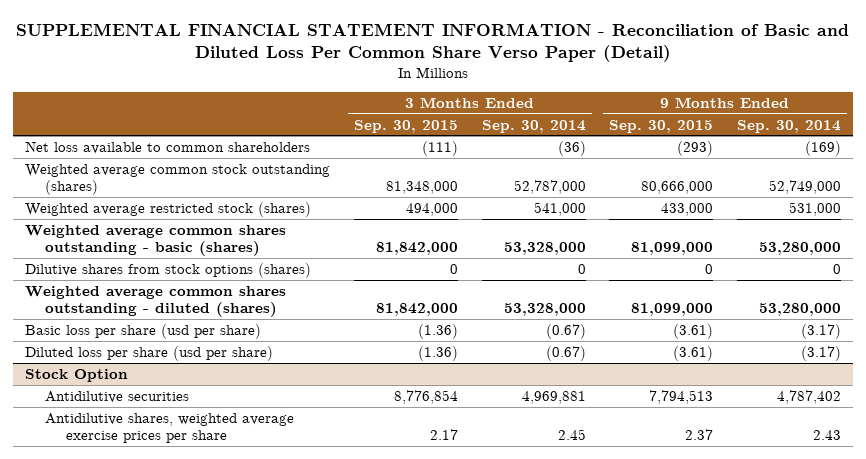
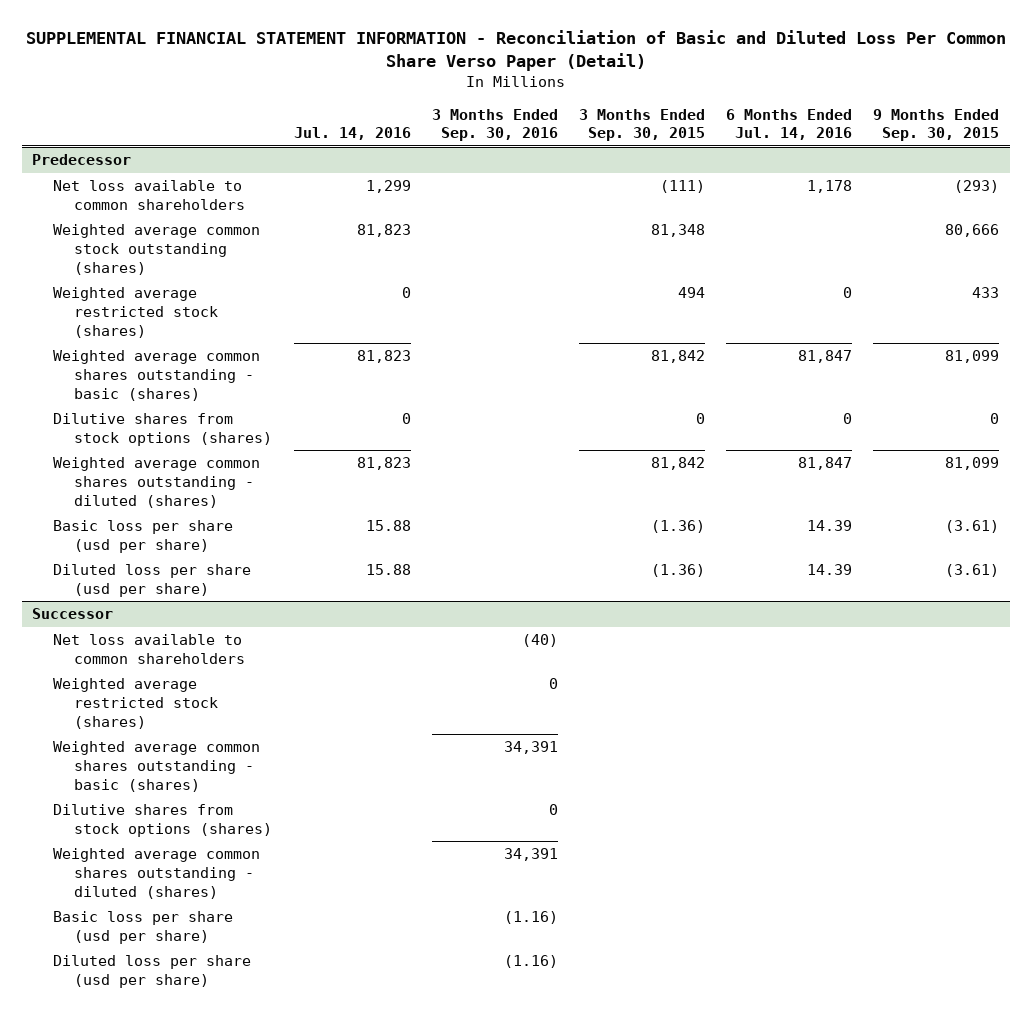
[481,119,586,133] Sep. 30, 2014 -> none
[737,119,842,133] Sep. 30, 2014 -> none
none -> [293,127,411,141] Jul. 14, 2016
none -> [431,108,558,142] 3 Months Ended Sep. 30, 2016
none -> [726,108,853,141] 6 Months Ended Jul. 14, 2016
none -> [32,154,132,166] Predecessor
[385,181,458,195] 81,348,000 -> [650,224,705,238] 81,348
[641,181,714,195] 80,666,000 -> [945,224,1000,238] 80,666
[405,202,458,216] 494,000 -> [677,287,705,299] 494
[661,202,714,216] 433,000 -> [972,287,1000,299] 433
[375,242,458,256] 81,842,000 -> [650,350,705,364] 81,842
[631,242,714,256] 81,099,000 -> [945,350,1000,364] 81,099
[375,303,458,317] 81,842,000 -> [650,457,705,471] 81,842
[631,303,714,317] 81,099,000 -> [945,457,1000,471] 81,099
[24,368,128,382] Stock Option -> none
[45,390,190,403] Antidilutive securities -> none
[45,412,295,444] Antidilutive shares, weighted average exercise prices per share -> none
none -> [32,608,114,620] Successor
none -> [53,634,246,664] Net loss available to common shareholders
none -> [53,678,219,729] Weighted average restricted stock (shares)
none -> [53,741,261,792] Weighted average common shares outstanding - basic (shares)
none -> [53,804,273,837] Dilutive shares from stock options (shares)
none -> [53,848,261,899] Weighted average common shares outstanding - diluted (shares)
none -> [53,911,234,944] Basic loss per share (usd per share)
none -> [53,955,252,988] Diluted loss per share (usd per share)

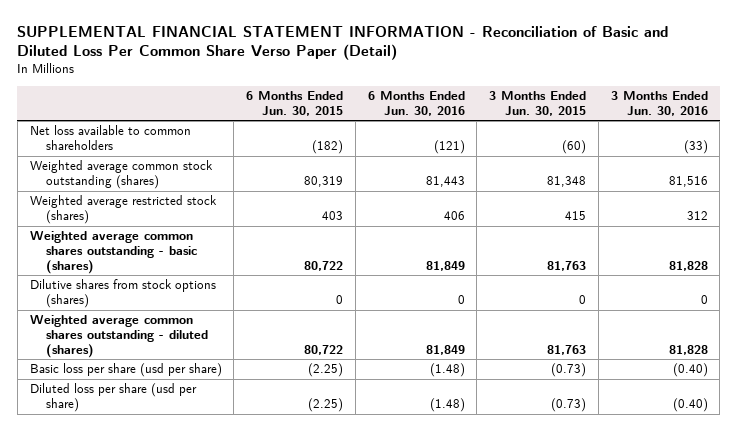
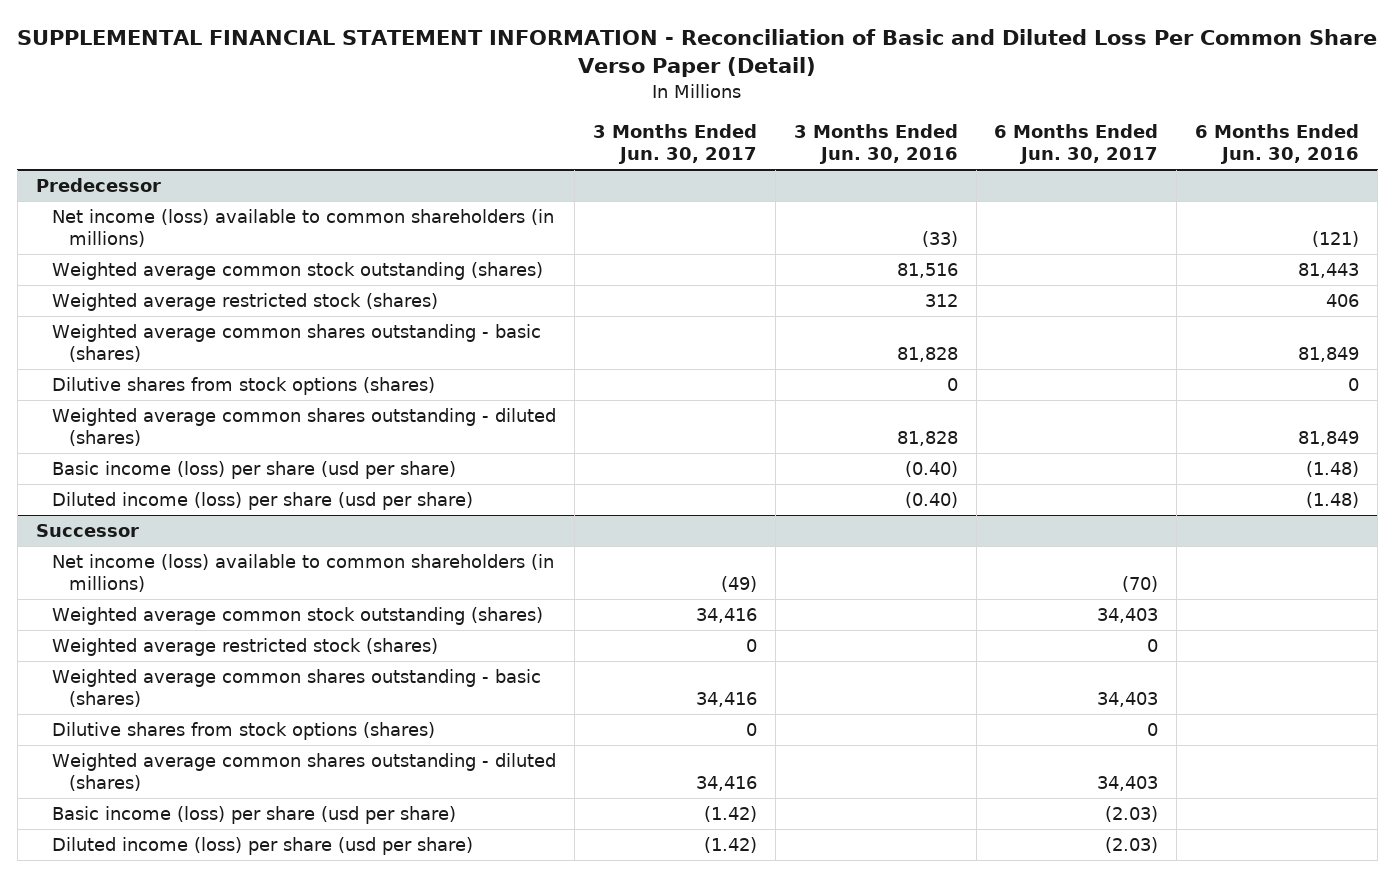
[246,91,344,116] 6 Months Ended Jun. 30, 2015 -> none
[489,91,587,116] 3 Months Ended Jun. 30, 2015 -> none
none -> [592,124,757,165] 3 Months Ended Jun. 30, 2017
none -> [994,124,1159,165] 6 Months Ended Jun. 30, 2017
none -> [35,178,161,193] Predecessor
[29,125,191,151] Net loss available to common shareholders -> [52,209,555,248] Net income (loss) available to common shareholders (in millions)
[29,363,222,378] Basic loss per share (usd per share) -> [52,461,457,480] Basic income (loss) per share (usd per share)
[29,383,197,413] Diluted loss per share (usd per share) -> [52,492,474,511] Diluted income (loss) per share (usd per share)
none -> [35,524,139,538] Successor
none -> [52,554,555,593] Net income (loss) available to common shareholders (in millions)
none -> [52,607,544,626] Weighted average common stock outstanding (shares)
none -> [52,638,439,657] Weighted average restricted stock (shares)
none -> [52,669,542,708] Weighted average common shares outstanding - basic (shares)
none -> [52,722,436,741] Dilutive shares from stock options (shares)
none -> [52,753,557,792] Weighted average common shares outstanding - diluted (shares)
none -> [52,806,457,825] Basic income (loss) per share (usd per share)
none -> [52,837,474,856] Diluted income (loss) per share (usd per share)

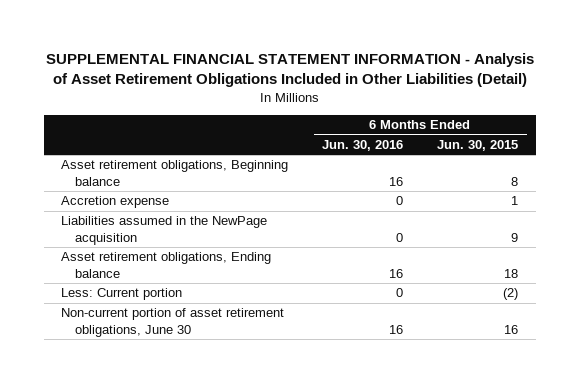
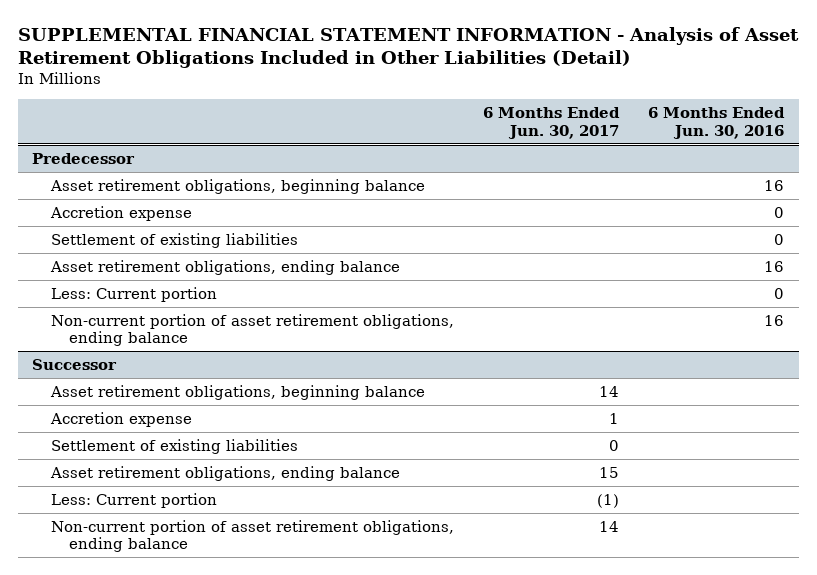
[437,139,519,151] Jun. 30, 2015 -> none
none -> [483,107,621,139] 6 Months Ended Jun. 30, 2017
[61,160,289,186] Asset retirement obligations, Beginning balance -> none
[61,196,170,209] Accretion expense -> none
[61,216,268,245] Liabilities assumed in the NewPage acquisition -> none
[61,252,272,278] Asset retirement obligations, Ending balance -> none
[61,288,183,301] Less: Current portion -> none
[61,308,285,337] Non-current portion of asset retirement obligations, June 30 -> none
none -> [32,152,136,164] Predecessor
none -> [49,178,425,194] Asset retirement obligations, beginning balance
none -> [49,205,192,221] Accretion expense
none -> [50,232,298,248] Settlement of existing liabilities
none -> [49,259,400,275] Asset retirement obligations, ending balance
none -> [50,286,217,302] Less: Current portion
none -> [50,313,454,347] Non-current portion of asset retirement obligations, ending balance
none -> [32,358,118,370] Successor
none -> [49,384,425,400] Asset retirement obligations, beginning balance
none -> [49,411,192,427] Accretion expense
none -> [50,438,298,454] Settlement of existing liabilities
none -> [49,465,400,481] Asset retirement obligations, ending balance
none -> [50,492,217,508] Less: Current portion
none -> [50,519,454,553] Non-current portion of asset retirement obligations, ending balance

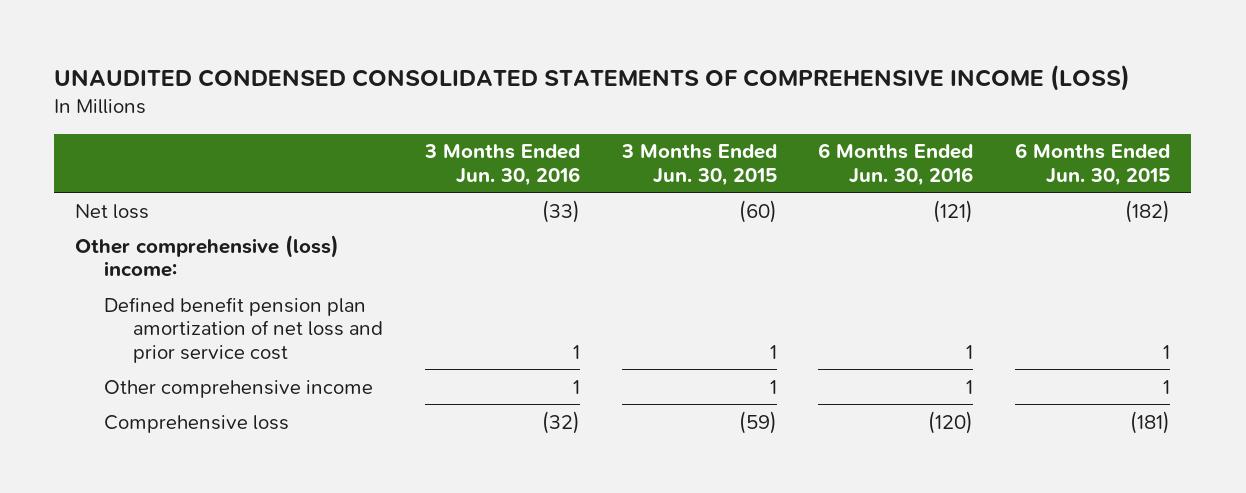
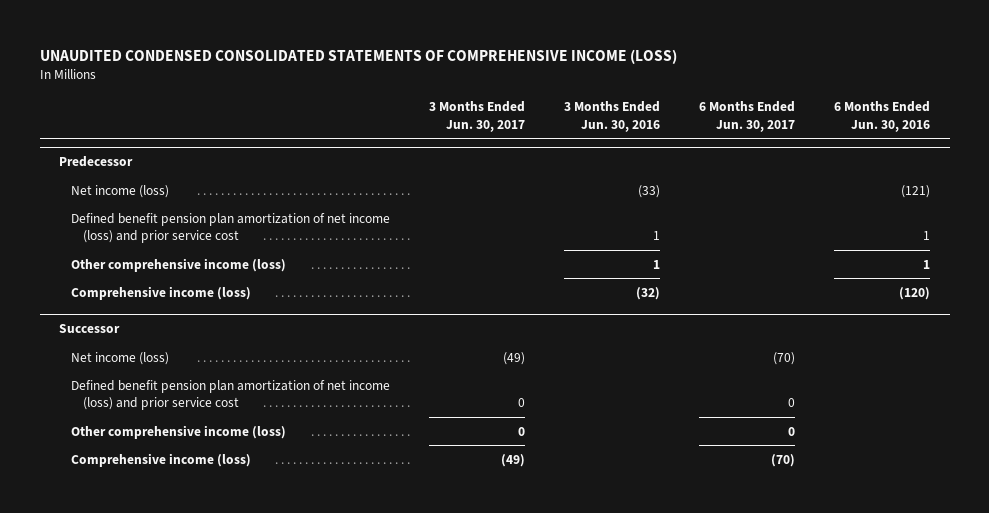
[620,144,777,186] 3 Months Ended Jun. 30, 2015 -> none
[1015,143,1171,186] 6 Months Ended Jun. 30, 2015 -> none
none -> [429,101,526,132] 3 Months Ended Jun. 30, 2017
none -> [699,101,796,132] 6 Months Ended Jun. 30, 2017
[75,203,150,219] Net loss -> none
[75,234,340,278] Other comprehensive (loss) income: -> none
[104,296,384,363] Defined benefit pension plan amortization of net loss and prior service cost -> none
[104,379,374,398] Other comprehensive income -> none
[104,414,290,433] Comprehensive loss -> none
none -> [59,156,134,168] Predecessor
none -> [71,184,170,198] Net income (loss)
none -> [71,212,391,244] Defined benefit pension plan amortization of net income (loss) and prior service cost
none -> [71,257,287,272] Other comprehensive income (loss)
none -> [71,285,252,300] Comprehensive income (loss)
none -> [59,324,121,334] Successor
none -> [71,351,170,365] Net income (loss)
none -> [71,379,391,411] Defined benefit pension plan amortization of net income (loss) and prior service cost
none -> [71,424,287,439] Other comprehensive income (loss)
none -> [71,452,252,467] Comprehensive income (loss)

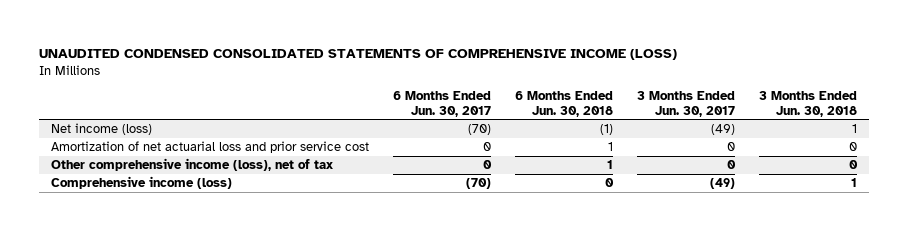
[564,101,661,132] 3 Months Ended Jun. 30, 2016 -> none
[834,101,931,132] 6 Months Ended Jun. 30, 2016 -> none
none -> [514,91,613,117] 6 Months Ended Jun. 30, 2018
none -> [758,91,857,117] 3 Months Ended Jun. 30, 2018
[59,156,134,168] Predecessor -> none
[71,184,170,198] Net income (loss) -> none
[71,212,391,244] Defined benefit pension plan amortization of net income (loss) and prior service cost -> none
[71,257,287,272] Other comprehensive income (loss) -> none
[71,285,252,300] Comprehensive income (loss) -> none
[59,324,121,334] Successor -> none
[71,379,391,411] Defined benefit pension plan amortization of net income (loss) and prior service cost -> [51,141,370,154] Amortization of net actuarial loss and prior service cost
[71,424,287,439] Other comprehensive income (loss) -> [51,158,334,172] Other comprehensive income (loss), net of tax

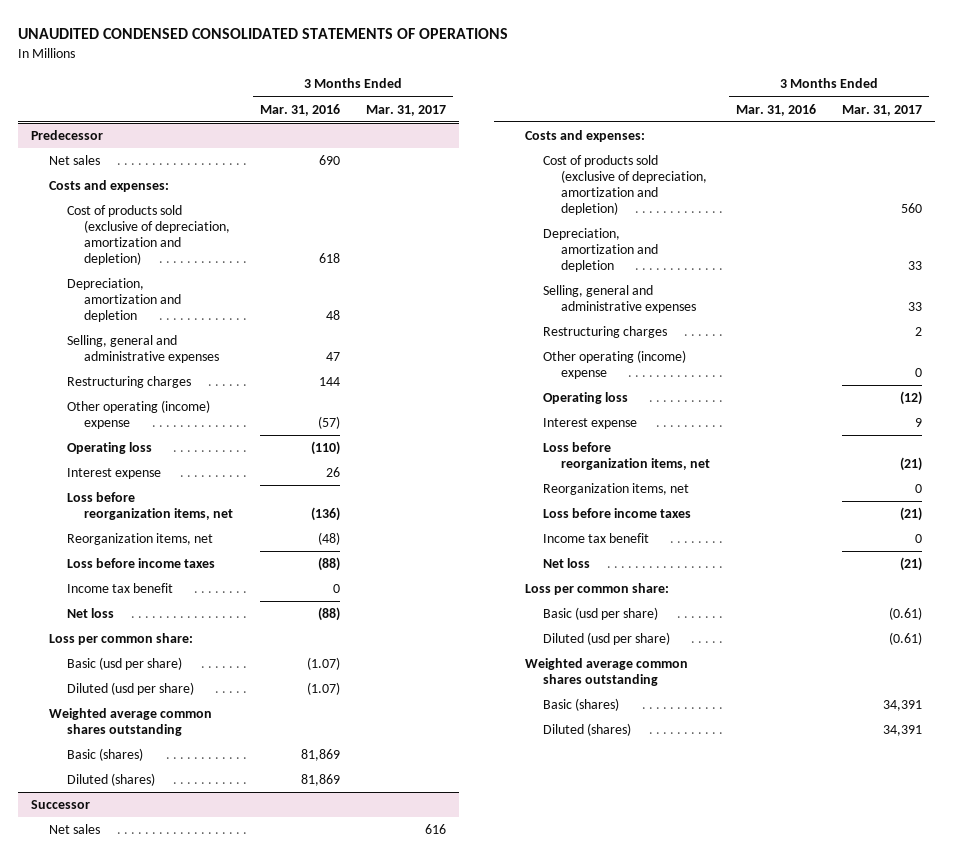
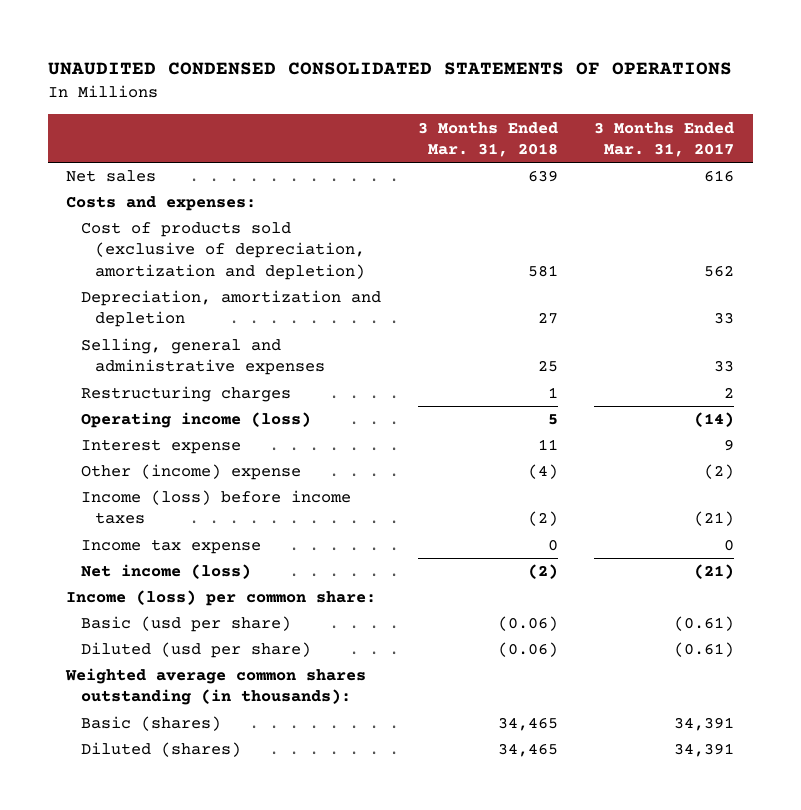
[259,103,340,116] Mar. 31, 2016 -> none
none -> [417,121,558,157] 3 Months Ended Mar. 31, 2018
[30,130,103,141] Predecessor -> none
[48,155,100,166] Net sales -> none
[48,180,169,193] Costs and expenses: -> none
[66,205,231,265] Cost of products sold (exclusive of depreciation, amortization and depletion) -> none
[66,278,182,322] Depreciation, amortization and depletion -> none
[66,335,220,363] Selling, general and administrative expenses -> none
[66,376,191,389] Restructuring charges -> none
[66,400,210,429] Other operating (income) expense -> none
[66,442,152,455] Operating loss -> none
[66,468,161,480] Interest expense -> none
[66,492,234,520] Loss before reorganization items, net -> none
[66,533,213,546] Reorganization items, net -> none
[66,558,215,569] Loss before income taxes -> none
[66,583,173,594] Income tax benefit -> none
[66,608,114,619] Net loss -> none
[48,633,193,646] Loss per common share: -> none
[66,657,182,671] Basic (usd per share) -> none
[66,682,194,696] Diluted (usd per share) -> none
[48,708,212,736] Weighted average common shares outstanding -> none
[66,748,143,762] Basic (shares) -> none
[66,773,155,787] Diluted (shares) -> none
[30,800,90,810] Successor -> none
[901,202,923,213] 560 -> [704,264,735,277] 562
[542,350,686,379] Other operating (income) expense -> none
[542,392,628,405] Operating loss -> [80,412,311,429] Operating income (loss)
[900,391,923,406] (12) -> [694,412,735,428] (14)
[542,442,710,470] Loss before reorganization items, net -> none
[542,483,689,496] Reorganization items, net -> none
none -> [80,464,301,481] Other (income) expense
[542,508,691,519] Loss before income taxes -> [80,490,351,525] Income (loss) before income taxes
[542,533,649,544] Income tax benefit -> [80,539,261,555] Income tax expense
[542,558,590,569] Net loss -> [80,564,251,580] Net income (loss)
[524,583,669,596] Loss per common share: -> [66,590,377,607] Income (loss) per common share:
[524,658,688,686] Weighted average common shares outstanding -> [65,668,367,706] Weighted average common shares outstanding (in thousands):

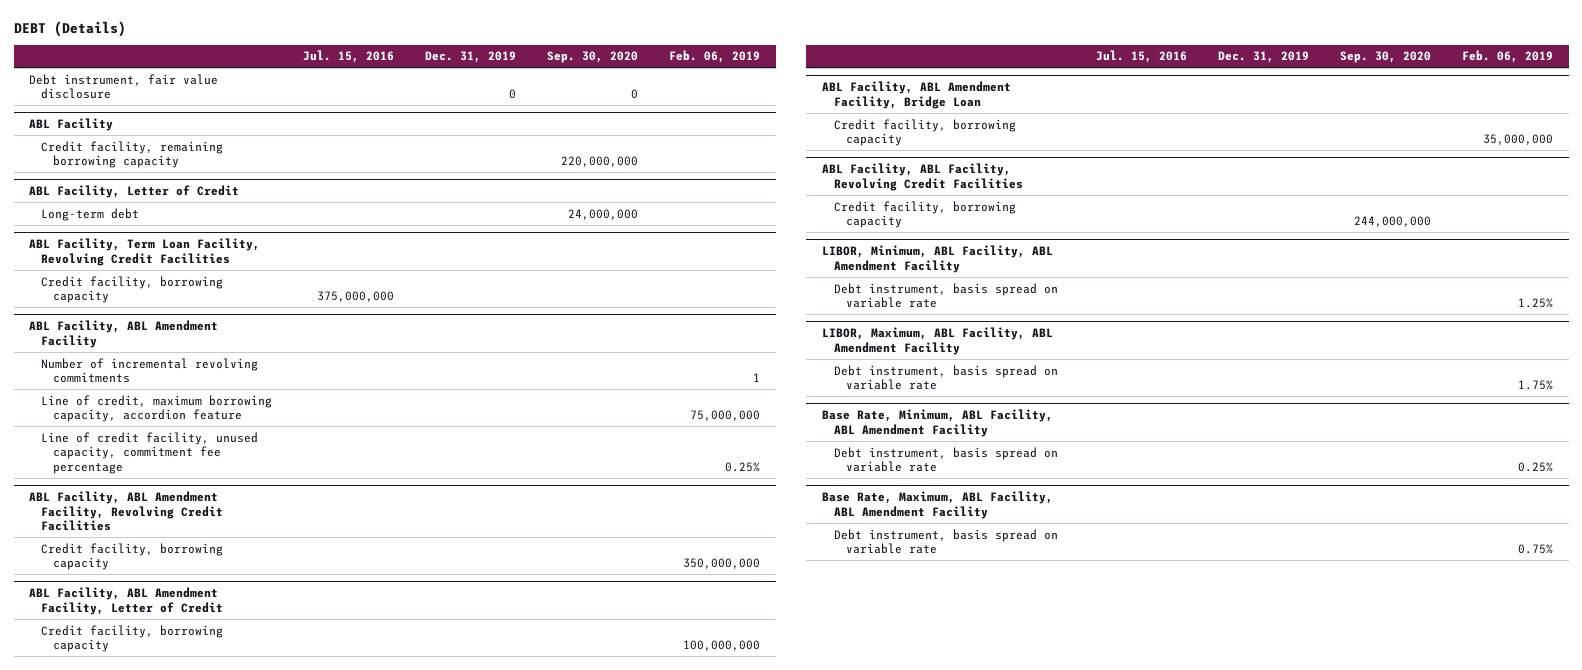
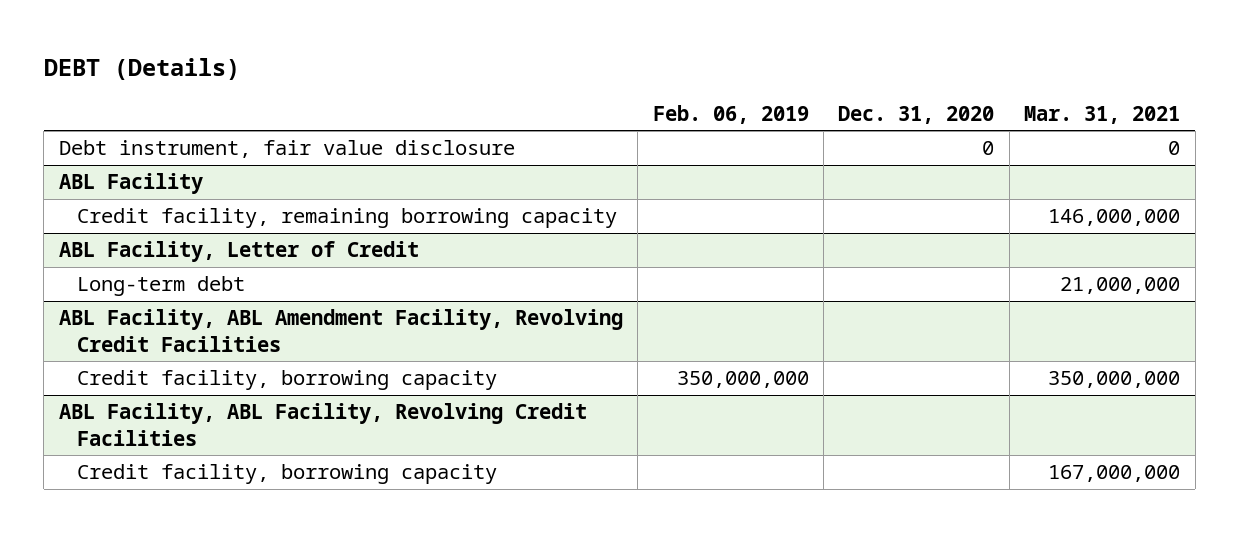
[303,50,395,64] Jul. 15, 2016 -> none
[425,51,517,64] Dec. 31, 2019 -> none
[547,51,639,64] Sep. 30, 2020 -> none
none -> [838,105,995,124] Dec. 31, 2020
none -> [1024,105,1181,124] Mar. 31, 2021
[29,237,261,266] ABL Facility, Term Loan Facility, Revolving Credit Facilities -> none
[41,275,224,304] Credit facility, borrowing capacity -> none
[29,319,219,348] ABL Facility, ABL Amendment Facility -> none
[41,357,259,384] Number of incremental revolving commitments -> none
[41,394,273,423] Line of credit, maximum borrowing capacity, accordion feature -> none
[41,431,259,474] Line of credit facility, unused capacity, commitment fee percentage -> none
[29,586,224,615] ABL Facility, ABL Amendment Facility, Letter of Credit -> none
[41,624,224,653] Credit facility, borrowing capacity -> none
[821,80,1011,109] ABL Facility, ABL Amendment Facility, Bridge Loan -> none
[833,118,1016,147] Credit facility, borrowing capacity -> none
[821,244,1053,273] LIBOR, Minimum, ABL Facility, ABL Amendment Facility -> none
[833,282,1058,309] Debt instrument, basis spread on variable rate -> none
[821,326,1053,355] LIBOR, Maximum, ABL Facility, ABL Amendment Facility -> none
[833,364,1058,391] Debt instrument, basis spread on variable rate -> none
[821,408,1053,437] Base Rate, Minimum, ABL Facility, ABL Amendment Facility -> none
[833,446,1058,473] Debt instrument, basis spread on variable rate -> none
[821,490,1053,519] Base Rate, Maximum, ABL Facility, ABL Amendment Facility -> none
[833,528,1058,555] Debt instrument, basis spread on variable rate -> none

